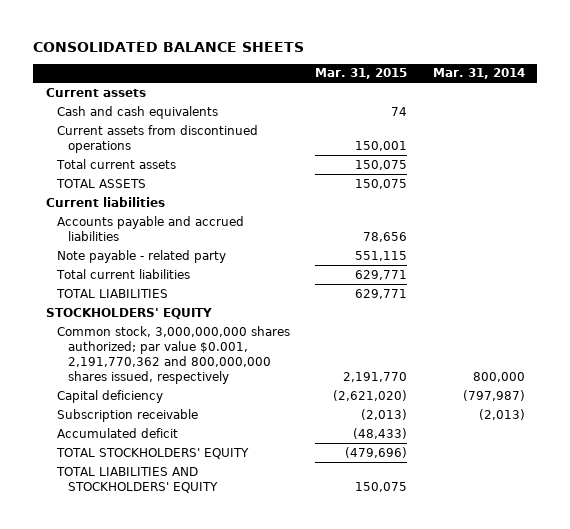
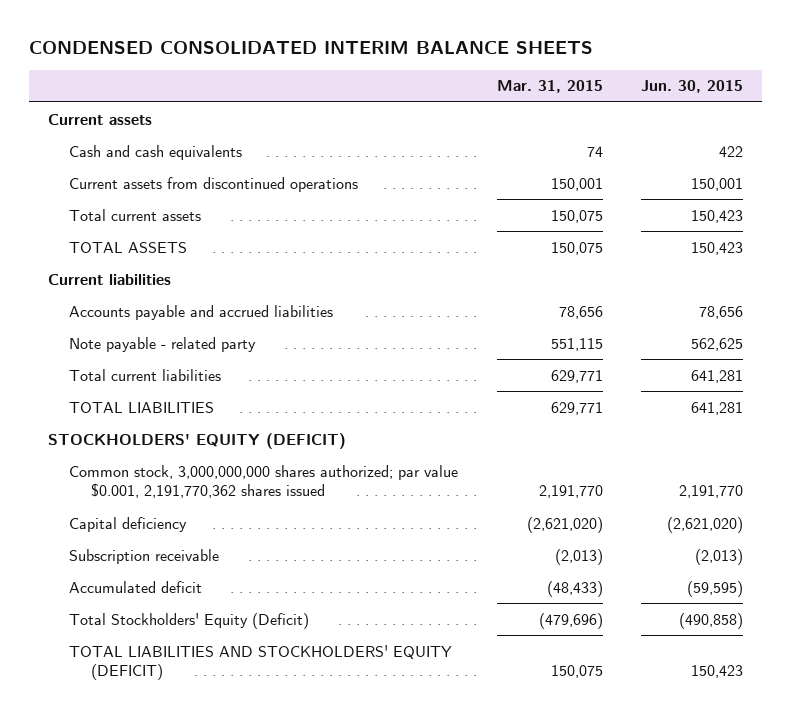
[33,41,305,52] CONSOLIDATED BALANCE SHEETS -> [28,40,593,54] CONDENSED CONSOLIDATED INTERIM BALANCE SHEETS
[432,68,525,80] Mar. 31, 2014 -> none
none -> [641,80,744,94] Jun. 30, 2015
[45,307,212,319] STOCKHOLDERS' EQUITY -> [48,432,347,449] STOCKHOLDERS' EQUITY (DEFICIT)
[56,325,290,384] Common stock, 3,000,000,000 shares authorized; par value $0.001, 2,191,770,362 and 800,000,000 shares issued, respectively -> [69,464,459,499] Common stock, 3,000,000,000 shares authorized; par value $0.001, 2,191,770,362 shares issued
[55,447,249,459] TOTAL STOCKHOLDERS' EQUITY -> [69,612,310,629] Total Stockholders' Equity (Deficit)
[55,466,218,493] TOTAL LIABILITIES AND STOCKHOLDERS' EQUITY -> [69,644,453,681] TOTAL LIABILITIES AND STOCKHOLDERS' EQUITY (DEFICIT)

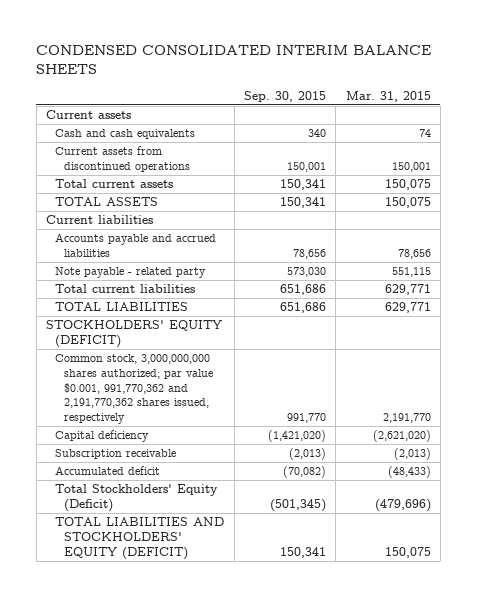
[641,80,744,94] Jun. 30, 2015 -> none
none -> [243,90,326,102] Sep. 30, 2015
[69,464,459,499] Common stock, 3,000,000,000 shares authorized; par value $0.001, 2,191,770,362 shares issued -> [55,354,214,424] Common stock, 3,000,000,000 shares authorized; par value $0.001, 991,770,362 and 2,191,770,362 shares issued, respectively

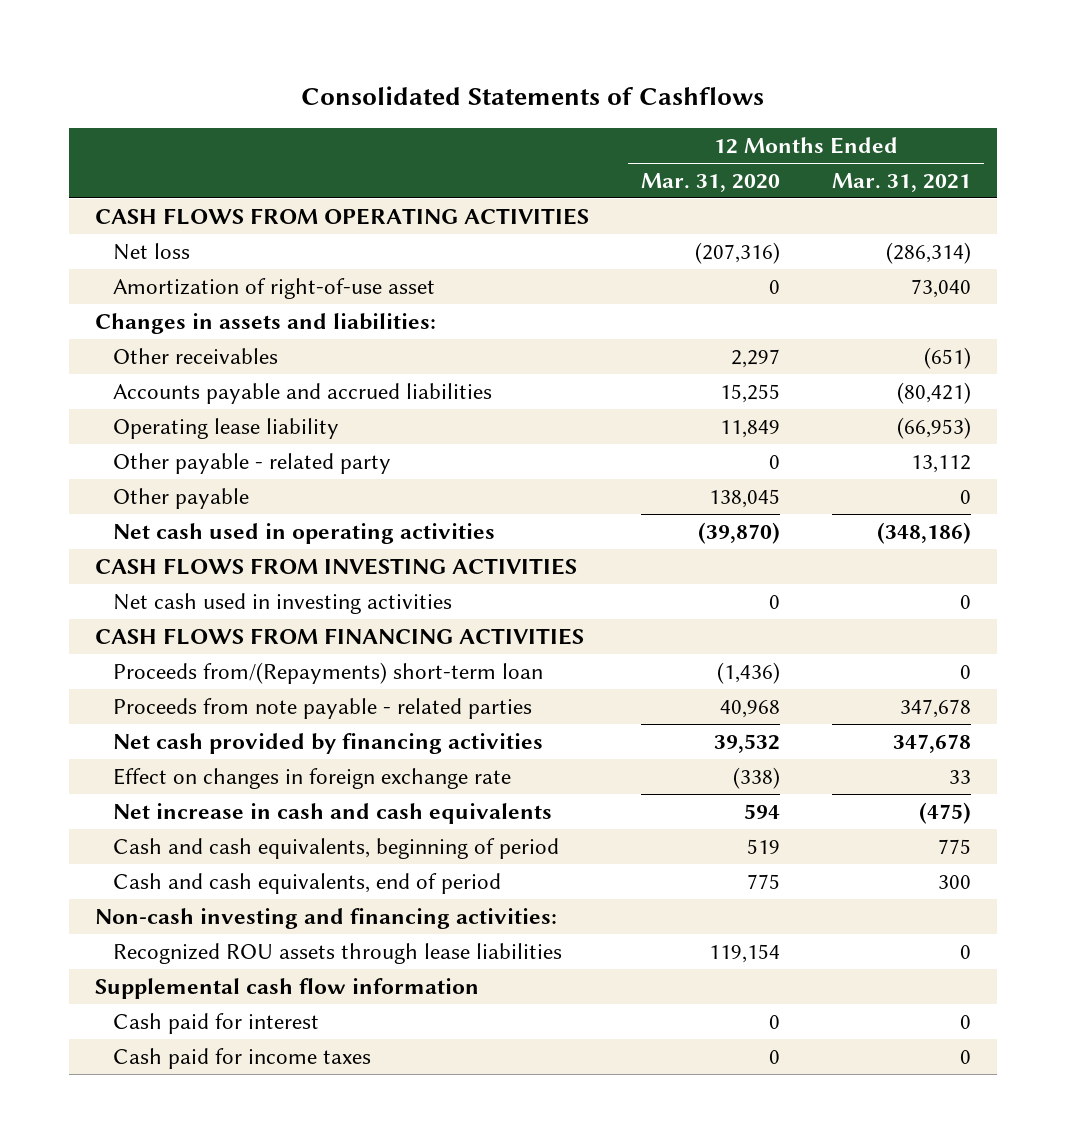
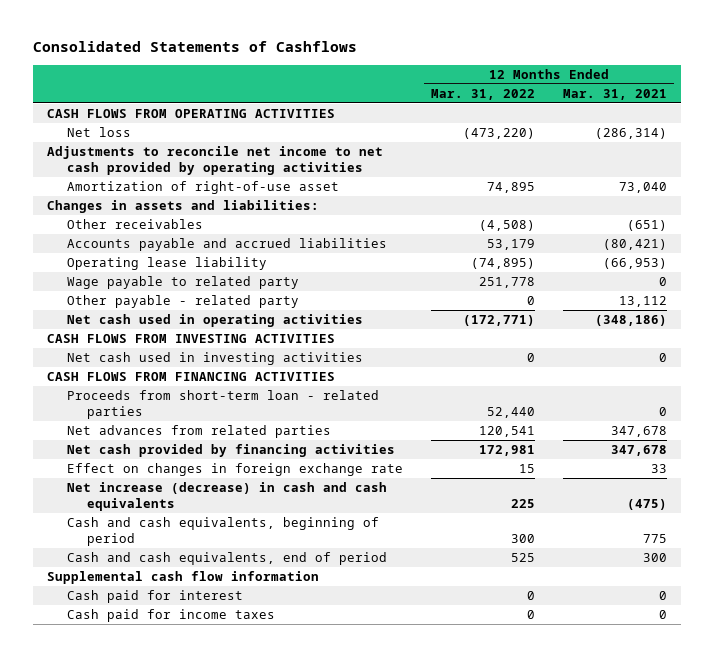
[640,172,780,192] Mar. 31, 2020 -> none
none -> [431,88,536,100] Mar. 31, 2022
none -> [46,146,383,176] Adjustments to reconcile net income to net cash provided by operating activities
none -> [66,276,299,290] Wage payable to related party
[112,487,249,509] Other payable -> none
[112,661,543,684] Proceeds from/(Repayments) short-term loan -> [66,390,379,420] Proceeds from short-term loan - related parties
[112,697,532,719] Proceeds from note payable - related parties -> [66,425,331,439] Net advances from related parties
[112,802,552,824] Net increase in cash and cash equivalents -> [66,482,387,512] Net increase (decrease) in cash and cash equivalents
[95,907,558,929] Non-cash investing and financing activities: -> none
[112,942,562,964] Recognized ROU assets through lease liabilities -> none

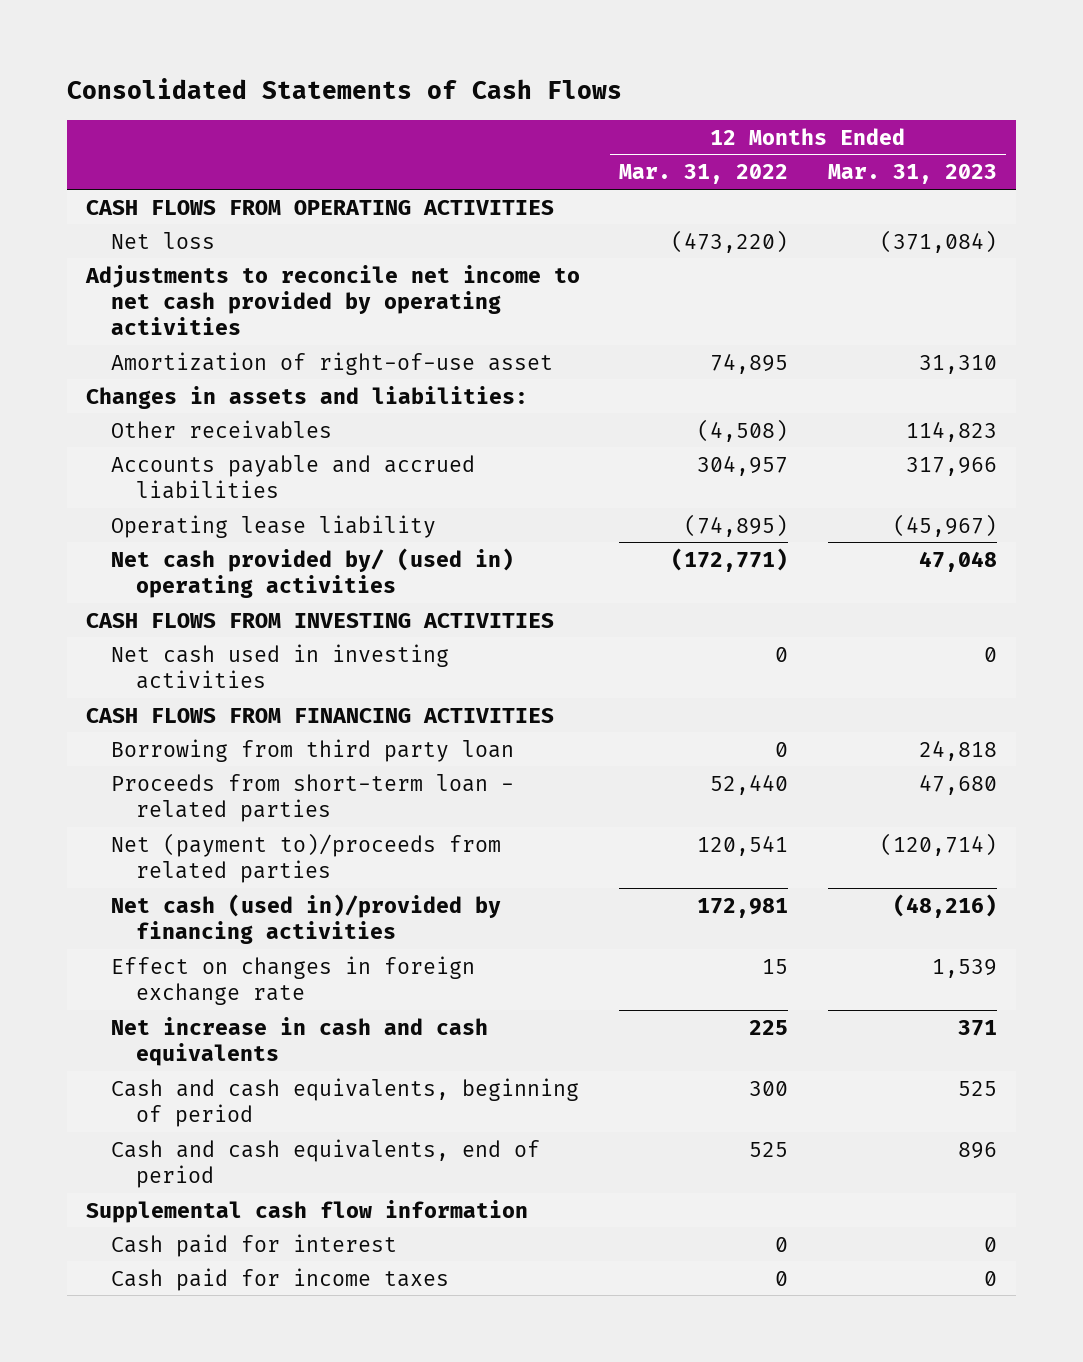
[32,41,357,53] Consolidated Statements of Cashflows -> [66,78,622,100] Consolidated Statements of Cash Flows
[563,88,668,100] Mar. 31, 2021 -> none
none -> [827,164,997,185] Mar. 31, 2023
[487,239,536,251] 53,179 -> [697,454,789,476] 304,957
[66,276,299,290] Wage payable to related party -> none
[66,295,299,309] Other payable - related party -> none
[66,314,363,328] Net cash used in operating activities -> [111,547,515,598] Net cash provided by/ (used in) operating activities
none -> [111,738,515,762] Borrowing from third party loan
[66,425,331,439] Net advances from related parties -> [111,832,502,883] Net (payment to)/proceeds from related parties
[66,444,395,458] Net cash provided by financing activities -> [111,893,502,944] Net cash (used in)/provided by financing activities
[66,482,387,512] Net increase (decrease) in cash and cash equivalents -> [111,1016,489,1066] Net increase in cash and cash equivalents

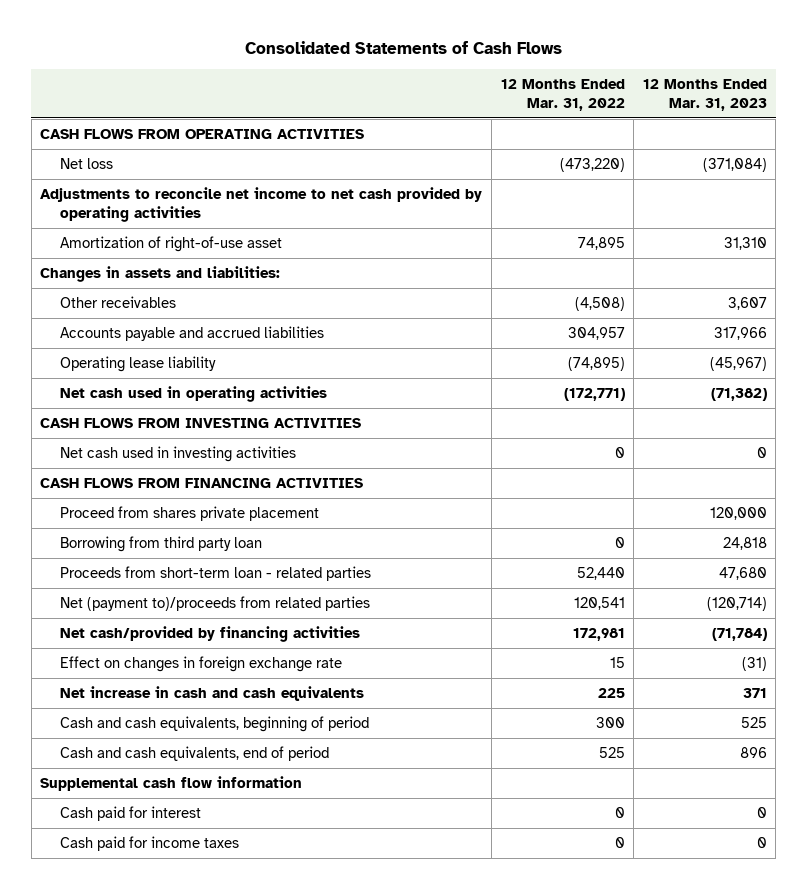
[905,420,997,442] 114,823 -> [727,297,767,311] 3,607
[111,547,515,598] Net cash provided by/ (used in) operating activities -> [59,386,327,403] Net cash used in operating activities
[918,550,997,572] 47,048 -> [710,388,767,402] (71,382)
none -> [59,506,319,522] Proceed from shares private placement
[111,893,502,944] Net cash (used in)/provided by financing activities -> [59,626,360,643] Net cash/provided by financing activities
[892,893,997,918] (48,216) -> [711,628,767,642] (71,784)
[931,958,997,978] 1,539 -> [741,657,767,672] (31)

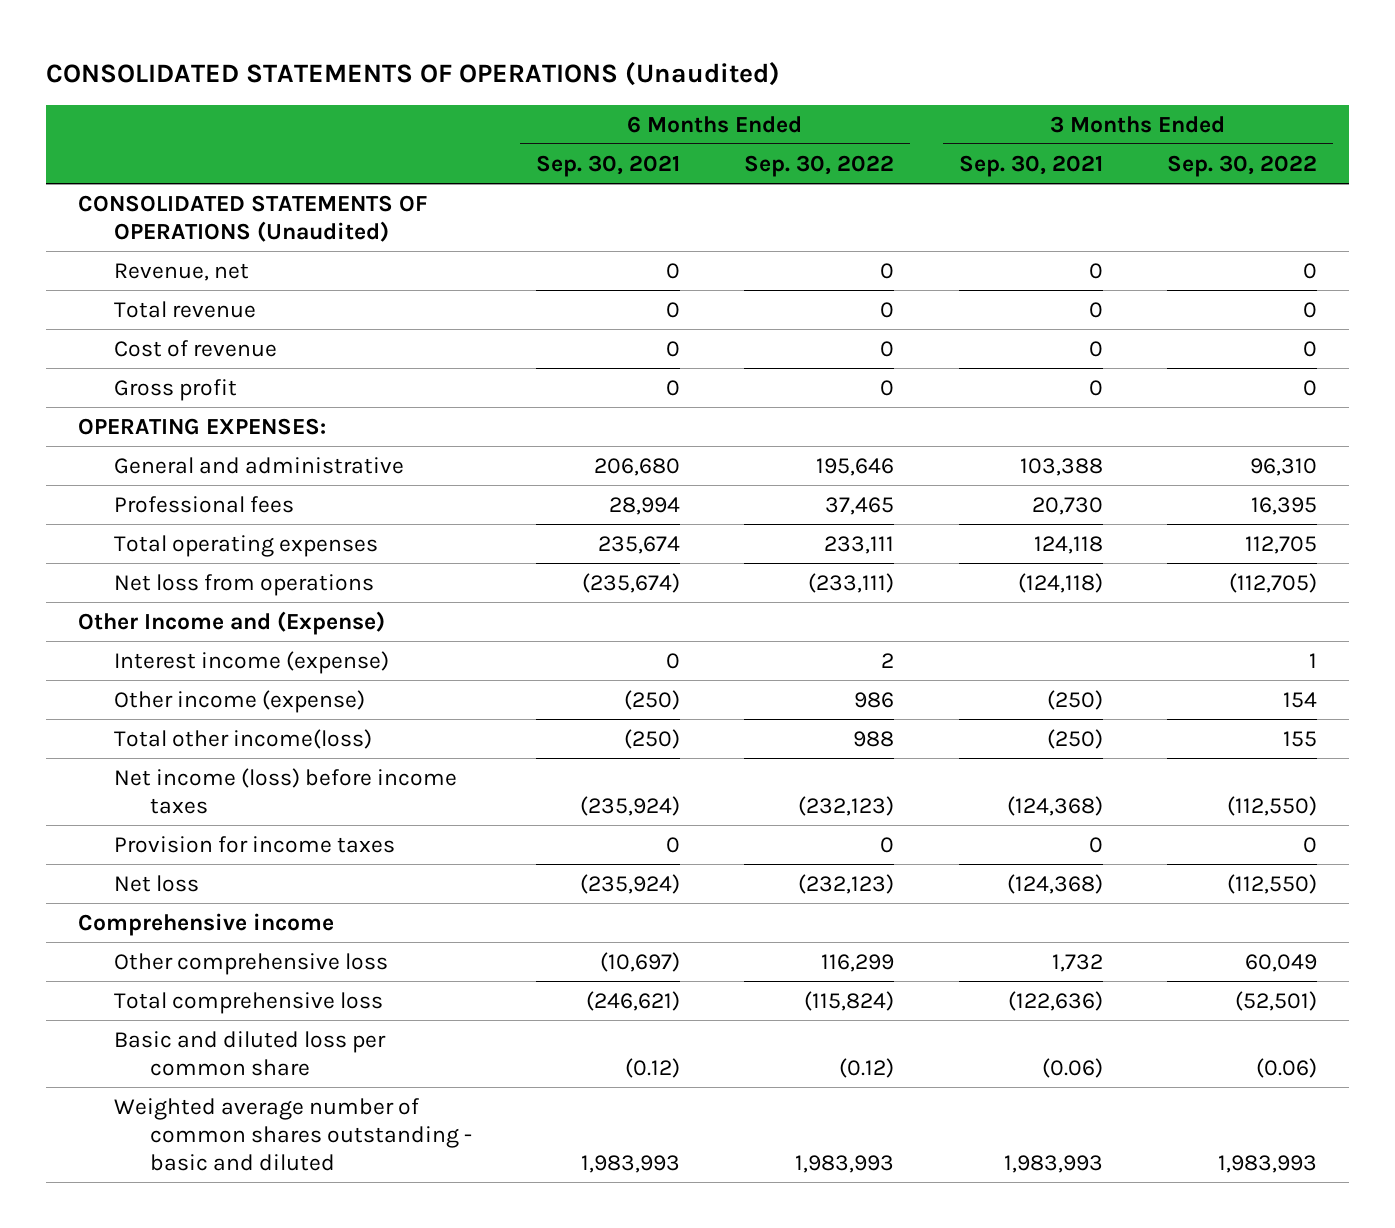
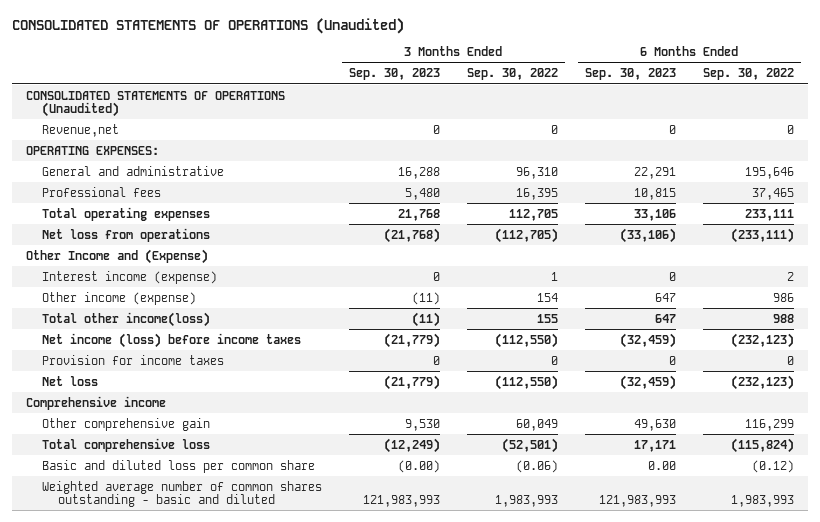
[535,154,680,177] Sep. 30, 2021 -> none
[958,154,1103,177] Sep. 30, 2021 -> none
none -> [348,68,440,81] Sep. 30, 2023
none -> [584,68,676,81] Sep. 30, 2023
[113,300,256,318] Total revenue -> none
[113,339,277,357] Cost of revenue -> none
[113,378,237,401] Gross profit -> none
[113,262,249,281] Revenue, net -> [41,123,119,137] Revenue,net
[113,952,388,975] Other comprehensive loss -> [41,417,210,431] Other comprehensive gain

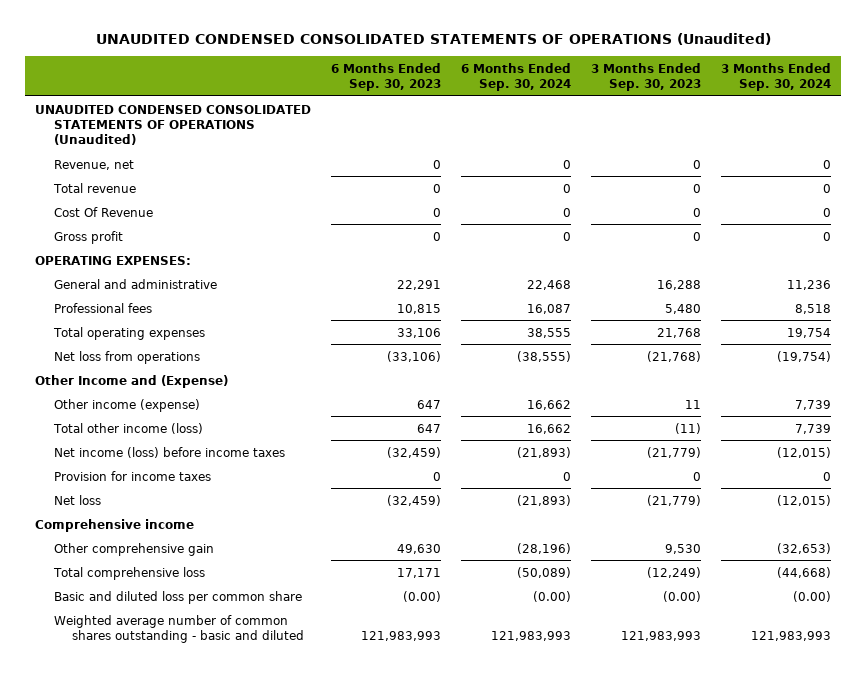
[12,18,405,35] CONSOLIDATED STATEMENTS OF OPERATIONS (Unaudited) -> [96,33,772,46] UNAUDITED CONDENSED CONSOLIDATED STATEMENTS OF OPERATIONS (Unaudited)
[466,68,558,81] Sep. 30, 2022 -> none
[703,68,795,81] Sep. 30, 2022 -> none
none -> [461,62,572,92] 6 Months Ended Sep. 30, 2024
none -> [721,62,832,92] 3 Months Ended Sep. 30, 2024
[25,90,285,117] CONSOLIDATED STATEMENTS OF OPERATIONS (Unaudited) -> [35,104,312,146] UNAUDITED CONDENSED CONSOLIDATED STATEMENTS OF OPERATIONS (Unaudited)
none -> [53,159,134,170] Revenue, net
[41,123,119,137] Revenue,net -> [52,182,136,193] Total revenue
none -> [53,206,153,217] Cost Of Revenue
none -> [53,230,123,244] Gross profit
[41,270,217,284] Interest income (expense) -> none
[411,291,440,305] (11) -> [685,399,702,409] 11
[41,311,210,327] Total other income(loss) -> [52,422,203,434] Total other income (loss)
[647,460,676,470] 0.00 -> [403,590,442,602] (0.00)

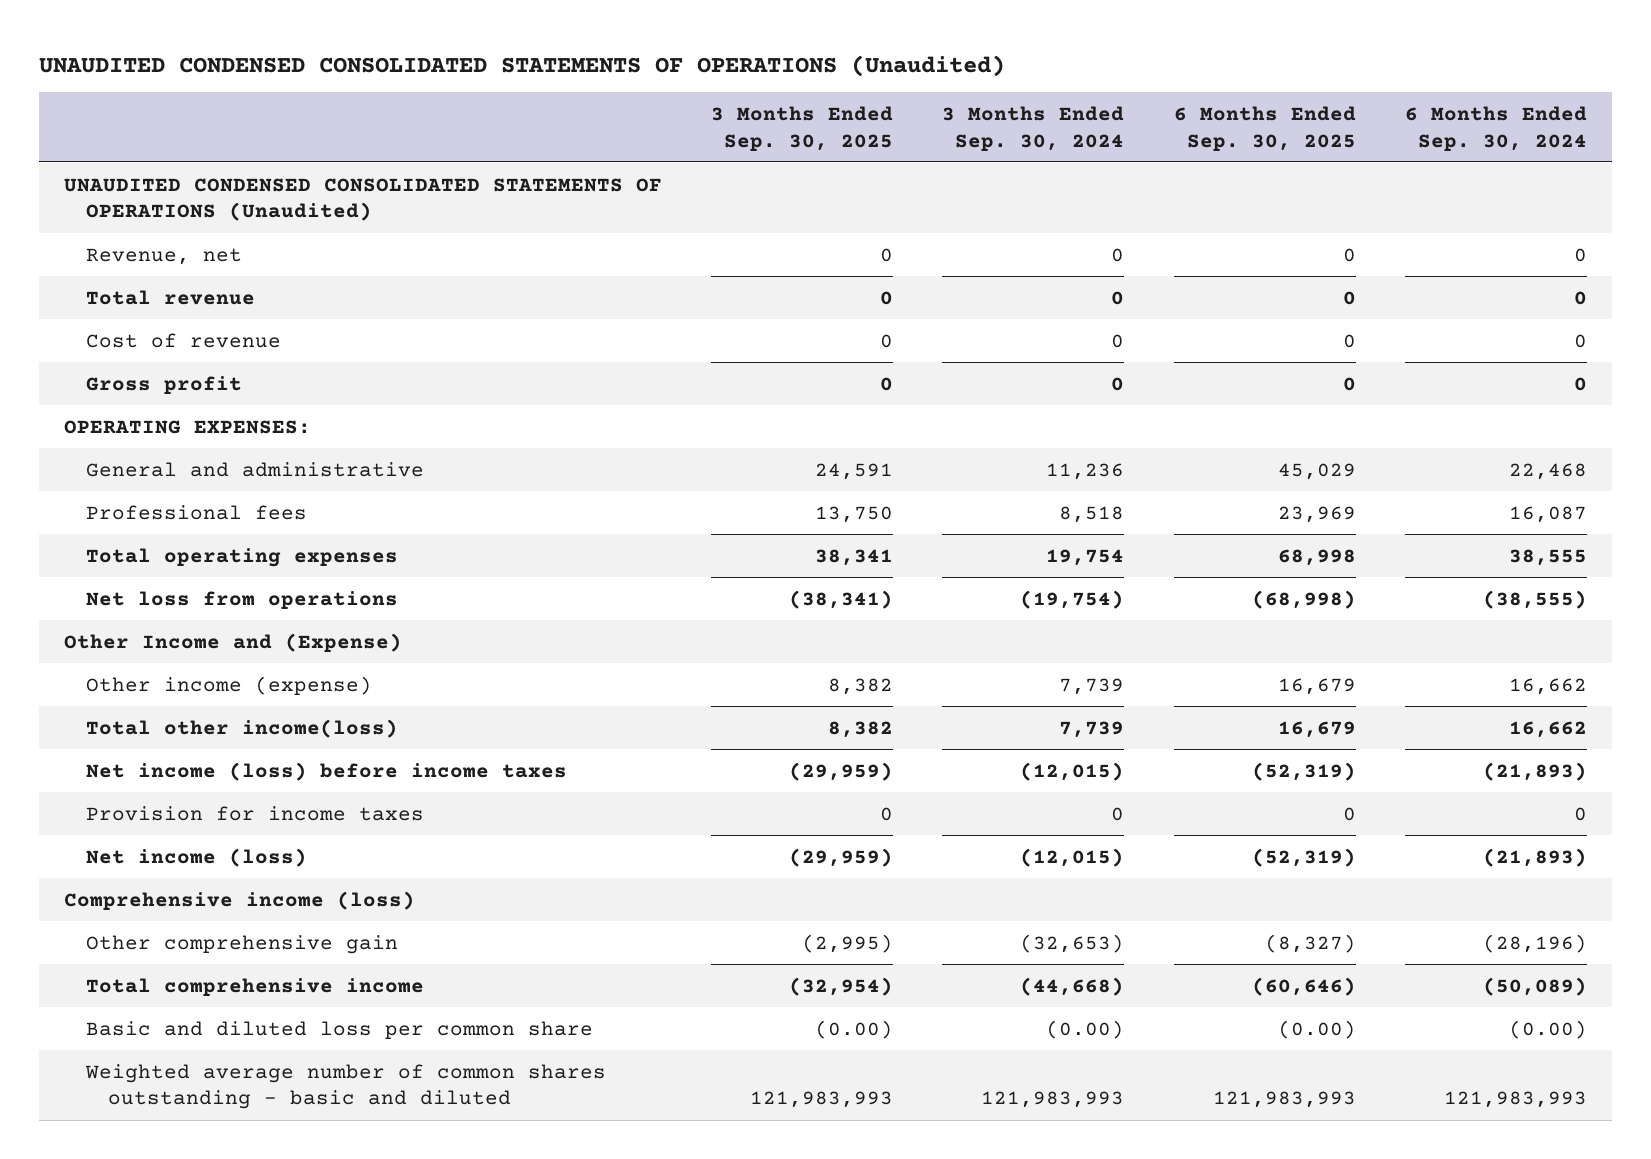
[331,62,442,92] 6 Months Ended Sep. 30, 2023 -> none
[591,62,702,92] 3 Months Ended Sep. 30, 2023 -> none
none -> [711,105,894,151] 3 Months Ended Sep. 30, 2025
none -> [1173,105,1356,151] 6 Months Ended Sep. 30, 2025
[53,206,153,217] Cost Of Revenue -> [85,332,281,348] Cost of revenue
[52,422,203,434] Total other income (loss) -> [85,718,398,738] Total other income(loss)
[53,494,101,505] Net loss -> [85,847,307,867] Net income (loss)
[35,518,195,532] Comprehensive income -> [63,890,415,910] Comprehensive income (loss)
[52,566,205,580] Total comprehensive loss -> [85,977,424,996] Total comprehensive income

